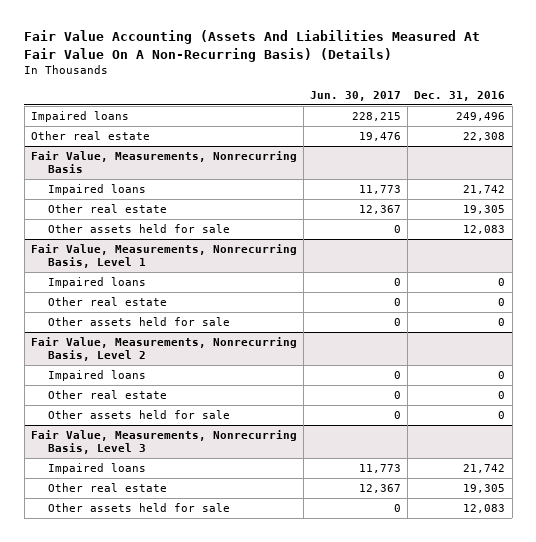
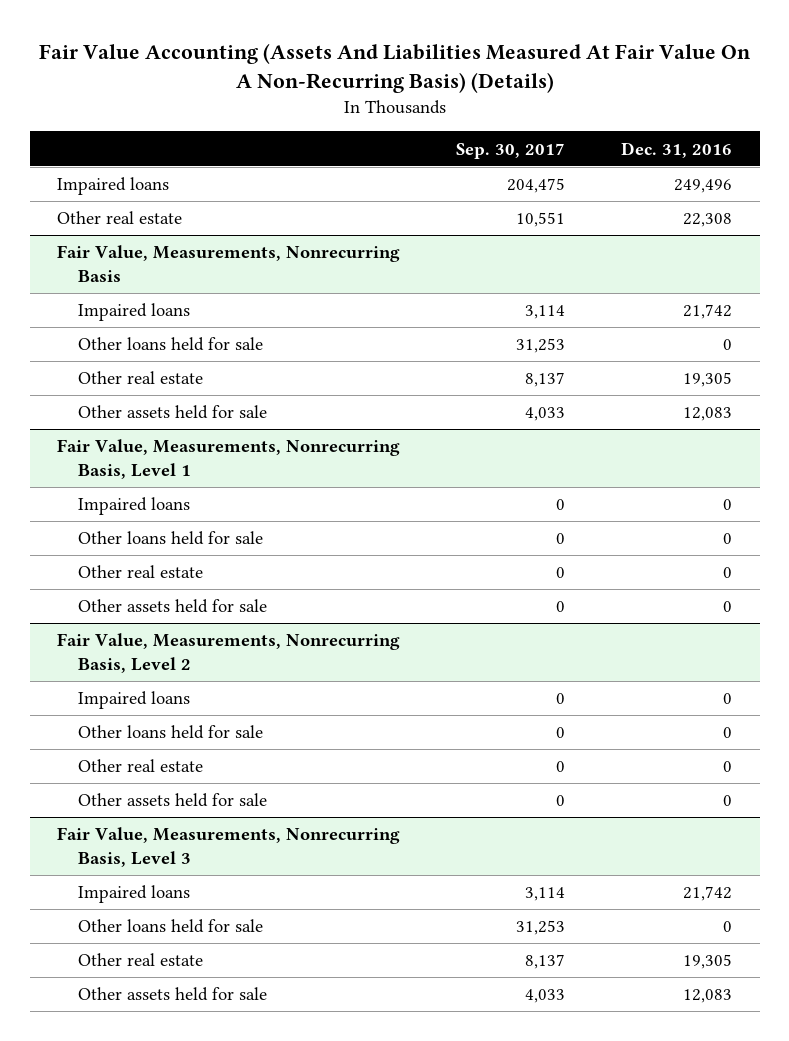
[310,90,402,101] Jun. 30, 2017 -> none
none -> [456,142,566,159] Sep. 30, 2017
none -> [78,337,264,352] Other loans held for sale
none -> [78,531,264,546] Other loans held for sale
none -> [78,725,264,740] Other loans held for sale
none -> [78,919,264,934] Other loans held for sale

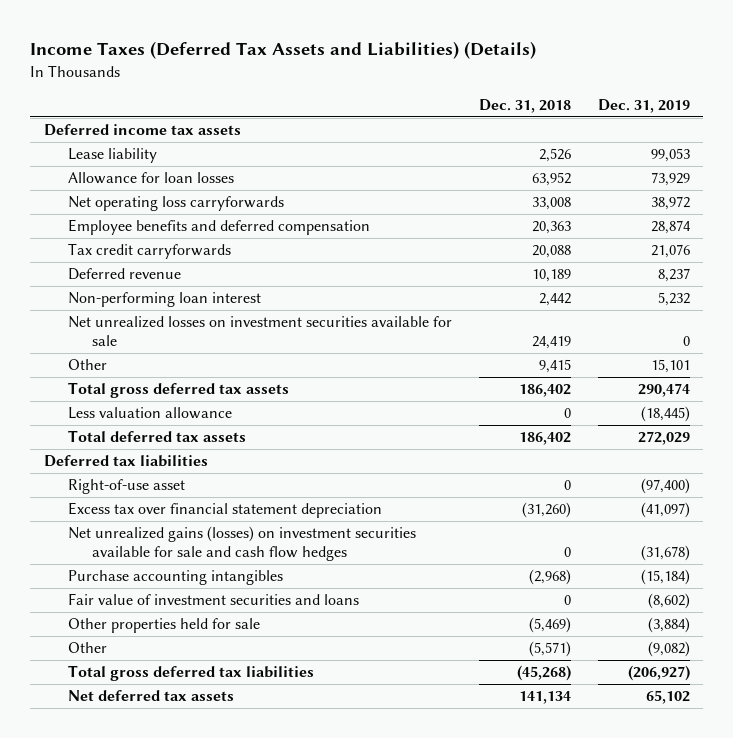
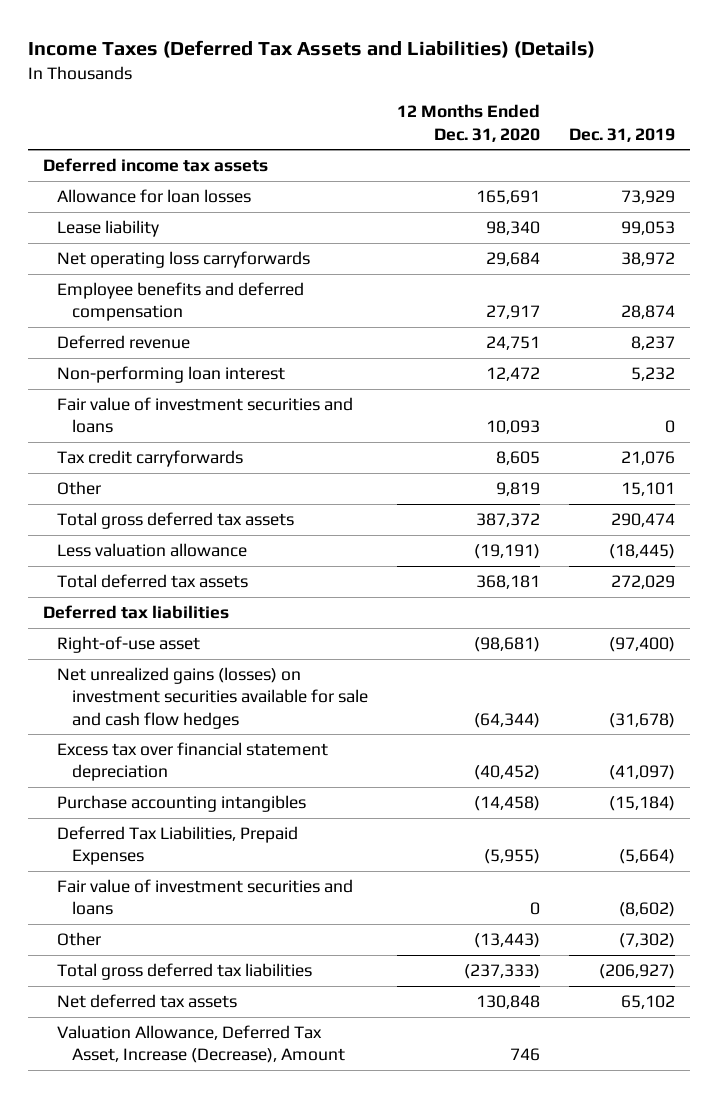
[478,99,571,114] Dec. 31, 2018 -> none
none -> [396,104,540,142] 12 Months Ended Dec. 31, 2020
[67,148,157,164] Lease liability -> [57,220,160,238] Lease liability
[67,316,452,347] Net unrealized losses on investment securities available for sale -> none
none -> [57,397,354,434] Fair value of investment securities and loans
[67,243,231,260] Tax credit carryforwards -> [57,450,244,468] Tax credit carryforwards
[67,502,382,519] Excess tax over financial statement depreciation -> [57,742,329,782] Excess tax over financial statement depreciation
none -> [57,826,299,866] Deferred Tax Liabilities, Prepaid Expenses
[67,618,260,634] Other properties held for sale -> none
[647,641,690,658] (9,082) -> [619,933,676,949] (7,302)
none -> [57,1025,345,1064] Valuation Allowance, Deferred Tax Asset, Increase (Decrease), Amount

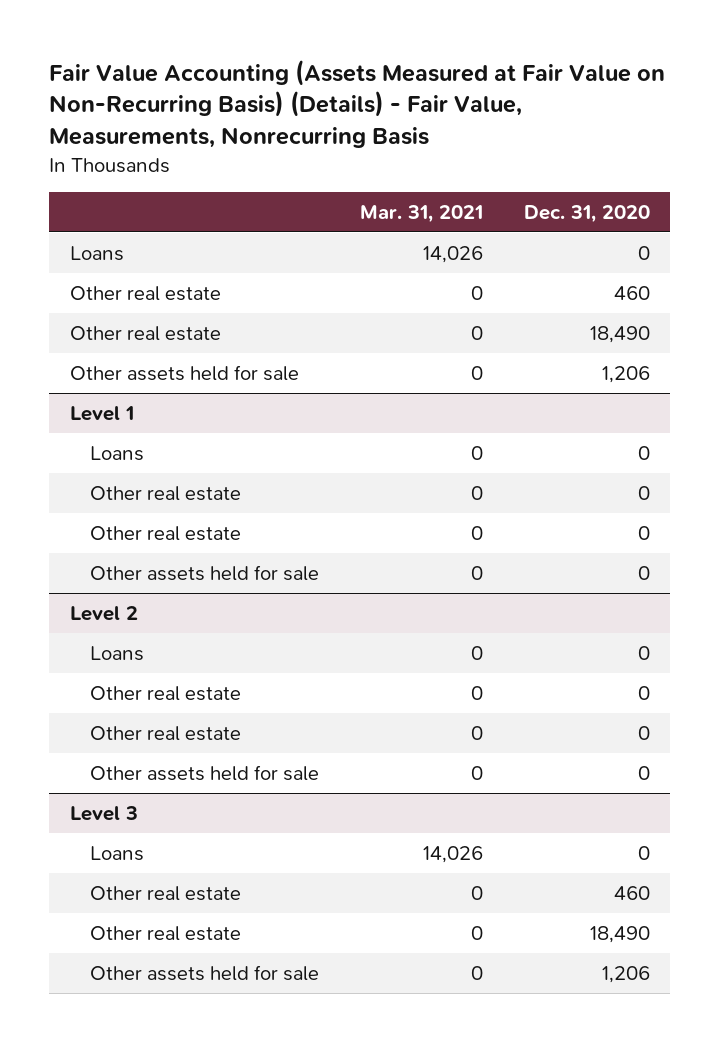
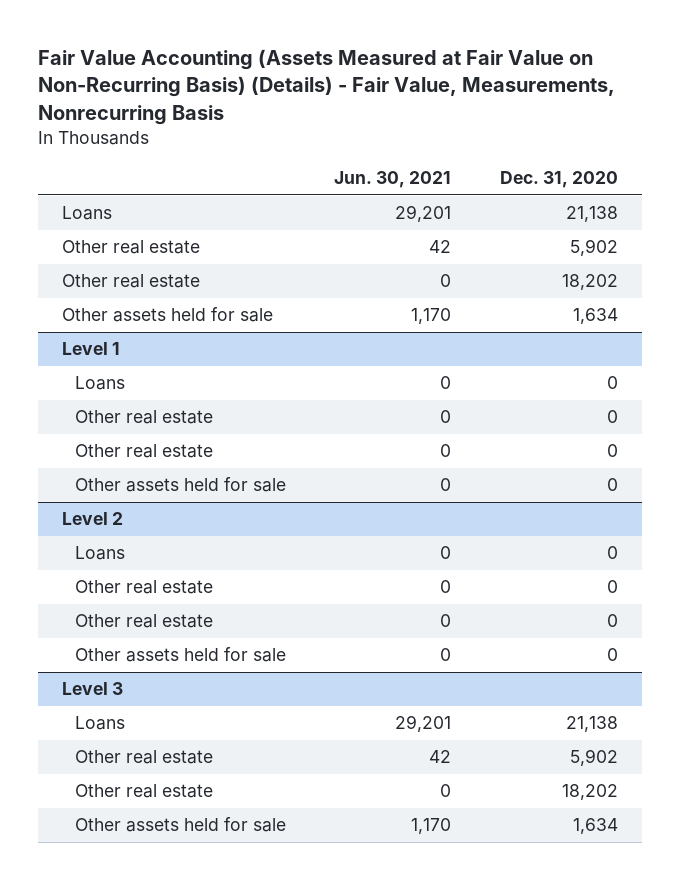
[359,204,483,223] Mar. 31, 2021 -> none
none -> [334,171,452,189] Jun. 30, 2021
[637,245,650,260] 0 -> [565,206,618,223] 21,138
[613,285,650,300] 460 -> [569,239,618,257] 5,902
[589,325,650,343] 18,490 -> [561,274,618,291] 18,202
[601,365,650,383] 1,206 -> [572,308,618,325] 1,634
[637,845,650,860] 0 -> [565,716,618,733] 21,138
[613,885,650,900] 460 -> [569,749,618,767] 5,902
[589,925,650,943] 18,490 -> [561,784,618,801] 18,202
[601,965,650,983] 1,206 -> [572,818,618,835] 1,634

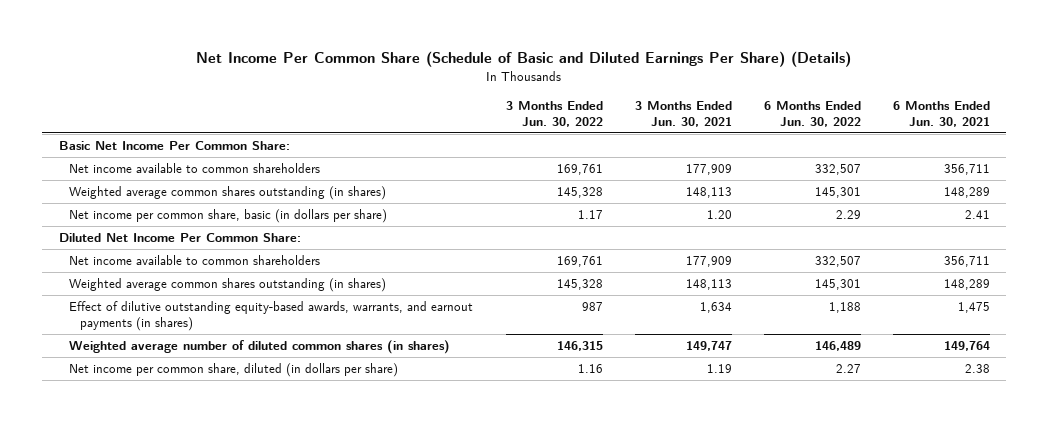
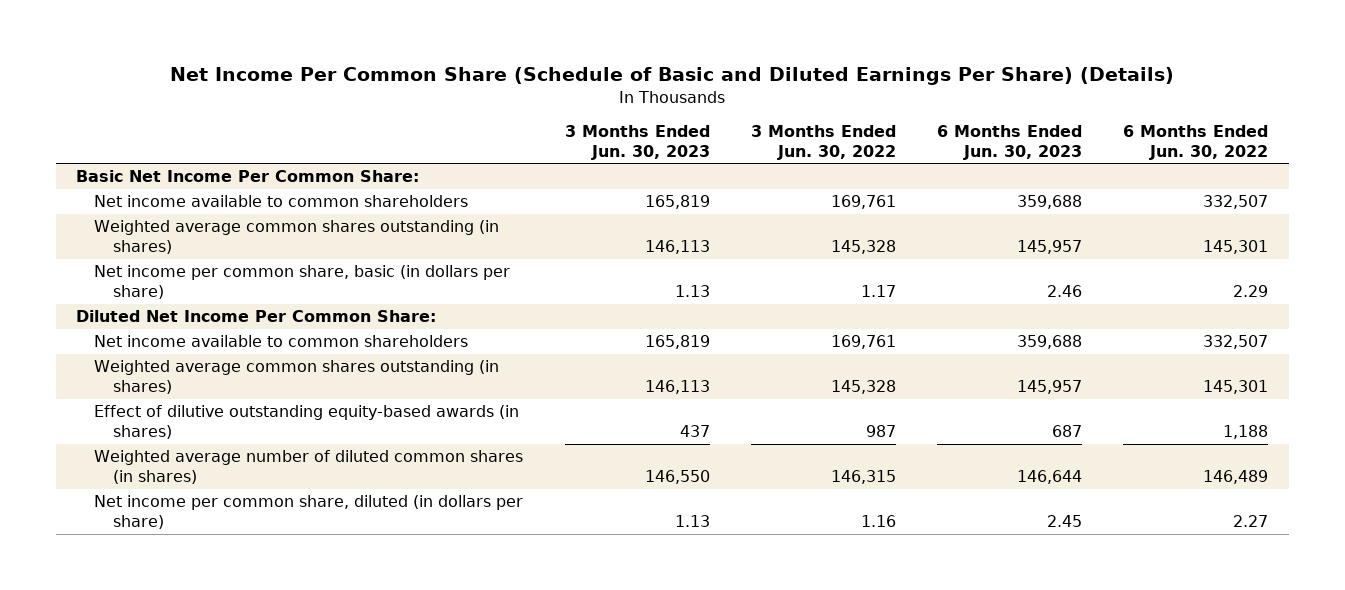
[634,101,732,127] 3 Months Ended Jun. 30, 2021 -> none
[892,101,990,127] 6 Months Ended Jun. 30, 2021 -> none
none -> [564,125,710,160] 3 Months Ended Jun. 30, 2023
none -> [937,125,1083,160] 6 Months Ended Jun. 30, 2023
[69,301,474,331] Effect of dilutive outstanding equity-based awards, warrants, and earnout payments (in shares) -> [94,405,520,439] Effect of dilutive outstanding equity-based awards (in shares)

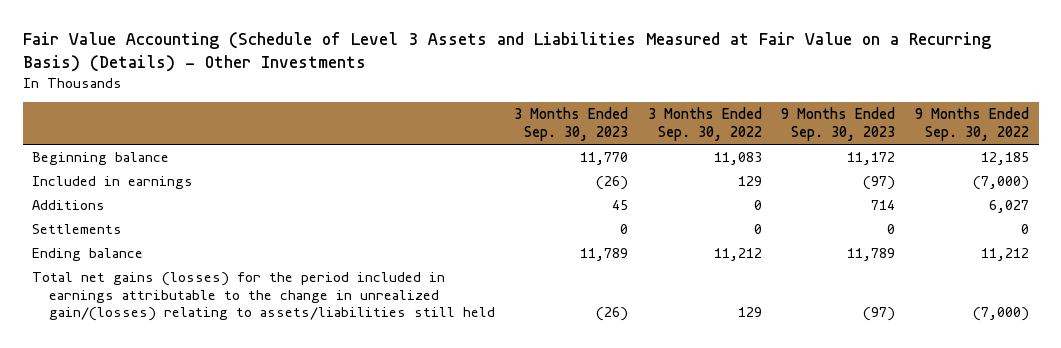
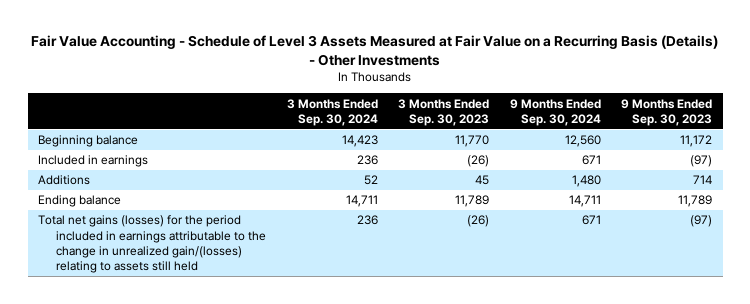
[22,32,991,72] Fair Value Accounting (Schedule of Level 3 Assets and Liabilities Measured at Fair Value on a Recurring Basis) (Details) - Other Investments -> [31,35,719,67] Fair Value Accounting - Schedule of Level 3 Assets Measured at Fair Value on a Recurring Basis (Details) - Other Investments
[647,107,762,142] 3 Months Ended Sep. 30, 2022 -> none
[914,107,1029,142] 9 Months Ended Sep. 30, 2022 -> none
none -> [286,98,378,126] 3 Months Ended Sep. 30, 2024
none -> [509,98,601,126] 9 Months Ended Sep. 30, 2024
[32,224,123,235] Settlements -> none
[32,272,495,322] Total net gains (losses) for the period included in earnings attributable to the change in unrealized gain/(losses) relating to assets/liabilities still held -> [37,215,266,274] Total net gains (losses) for the period included in earnings attributable to the change in unrealized gain/(losses) relating to assets still held

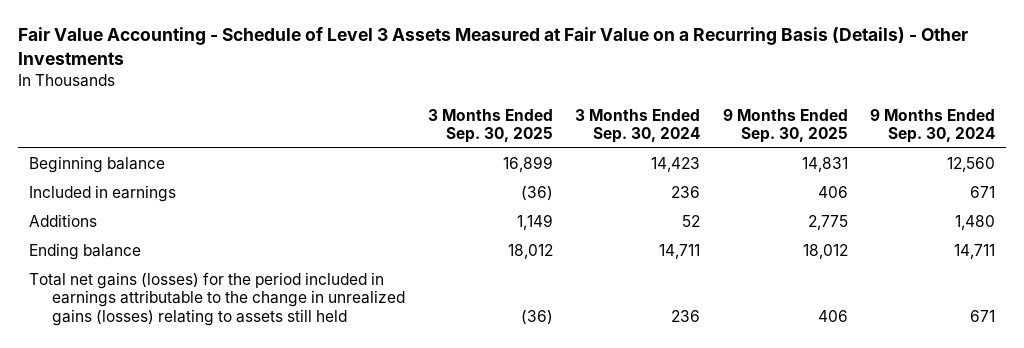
[398,98,490,126] 3 Months Ended Sep. 30, 2023 -> none
[621,98,713,126] 9 Months Ended Sep. 30, 2023 -> none
none -> [427,108,553,144] 3 Months Ended Sep. 30, 2025
none -> [722,108,848,144] 9 Months Ended Sep. 30, 2025
[37,215,266,274] Total net gains (losses) for the period included in earnings attributable to the change in unrealized gain/(losses) relating to assets still held -> [28,271,406,326] Total net gains (losses) for the period included in earnings attributable to the change in unrealized gains (losses) relating to assets still held

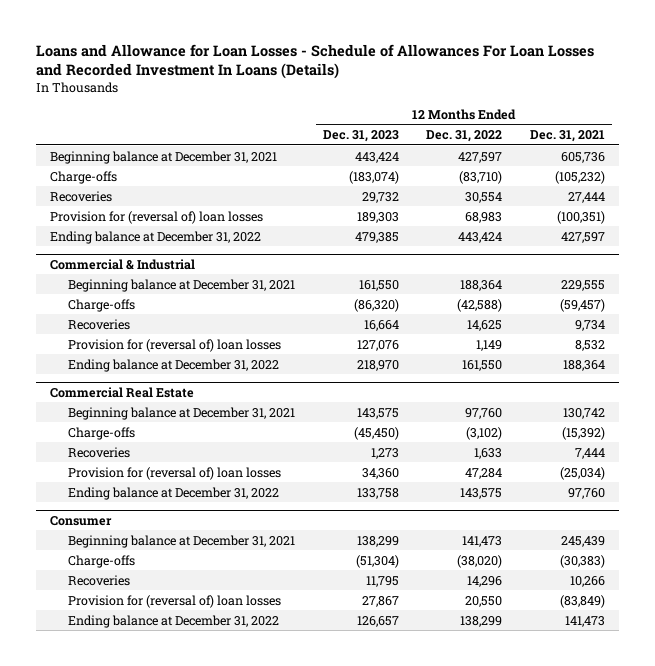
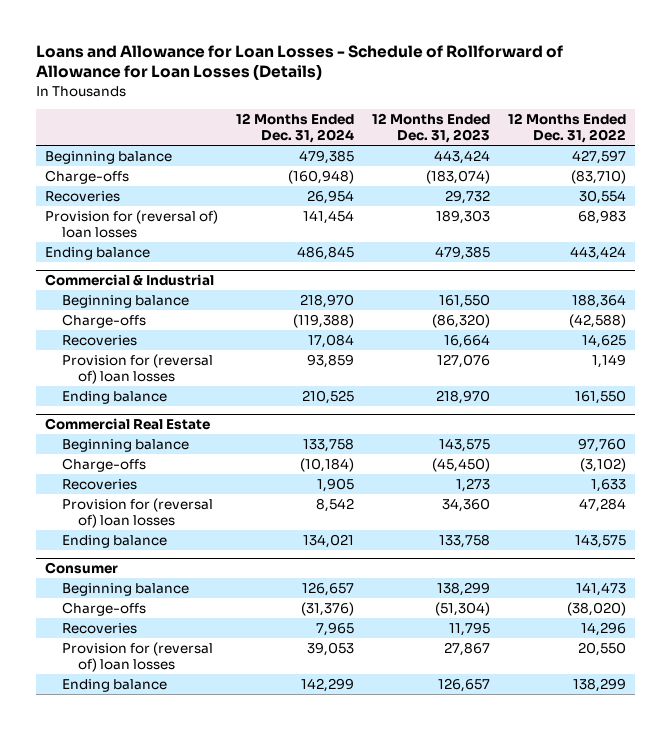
[36,43,595,80] Loans and Allowance for Loan Losses - Schedule of Allowances For Loan Losses and Recorded Investment In Loans (Details) -> [35,44,563,81] Loans and Allowance for Loan Losses - Schedule of Rollforward of Allowance for Loan Losses (Details)
[529,130,605,143] Dec. 31, 2021 -> none
none -> [235,112,354,144] 12 Months Ended Dec. 31, 2024
[49,150,277,164] Beginning balance at December 31, 2021 -> [44,150,172,164] Beginning balance
[49,230,261,244] Ending balance at December 31, 2022 -> [44,246,150,260] Ending balance
[68,278,296,292] Beginning balance at December 31, 2021 -> [61,294,189,308] Beginning balance
[68,358,280,372] Ending balance at December 31, 2022 -> [61,390,167,404] Ending balance
[68,406,296,420] Beginning balance at December 31, 2021 -> [61,438,189,452] Beginning balance
[68,486,280,500] Ending balance at December 31, 2022 -> [61,534,167,548] Ending balance
[68,534,296,548] Beginning balance at December 31, 2021 -> [61,582,189,596] Beginning balance
[68,614,280,628] Ending balance at December 31, 2022 -> [61,678,167,692] Ending balance

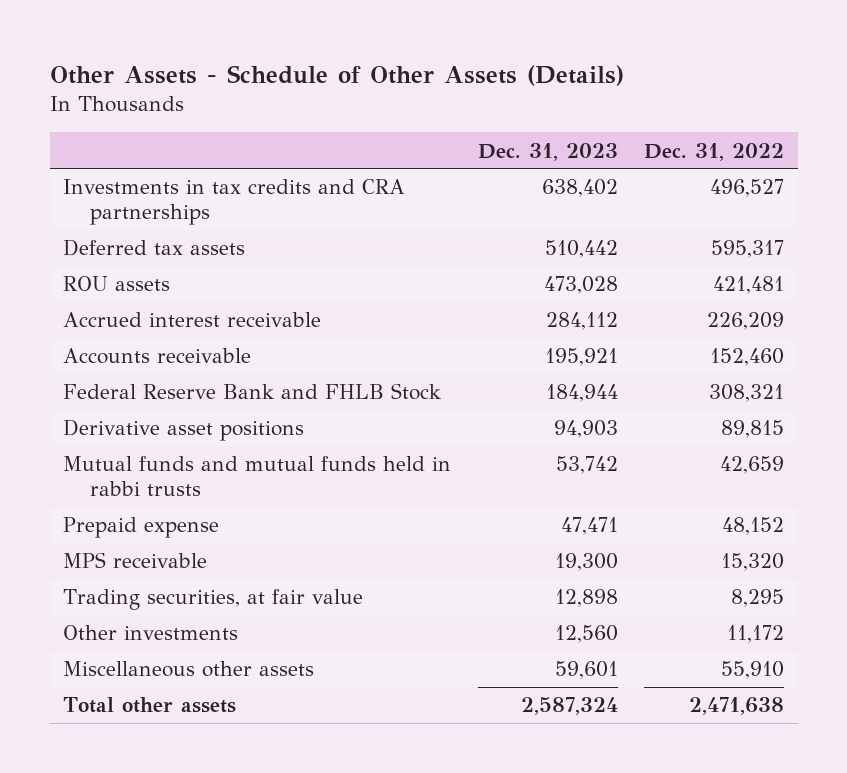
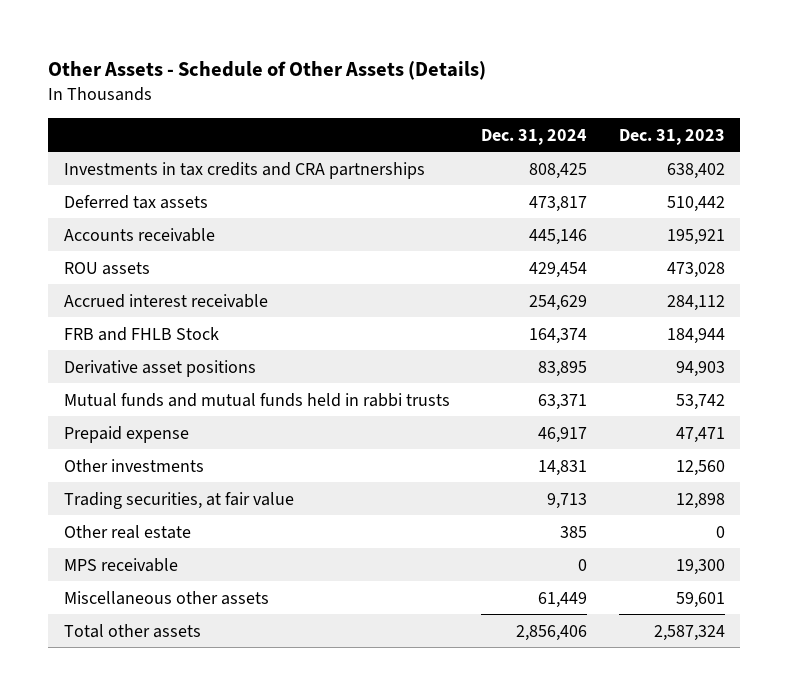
[644,142,785,161] Dec. 31, 2022 -> none
none -> [481,128,588,145] Dec. 31, 2024
[63,348,252,365] Accounts receivable -> [63,227,215,242] Accounts receivable
[63,383,442,401] Federal Reserve Bank and FHLB Stock -> [63,326,219,341] FRB and FHLB Stock
[63,589,364,611] Trading securities, at fair value -> [63,491,294,509] Trading securities, at fair value
none -> [63,524,191,539] Other real estate
[63,552,208,569] MPS receivable -> [63,557,178,572] MPS receivable

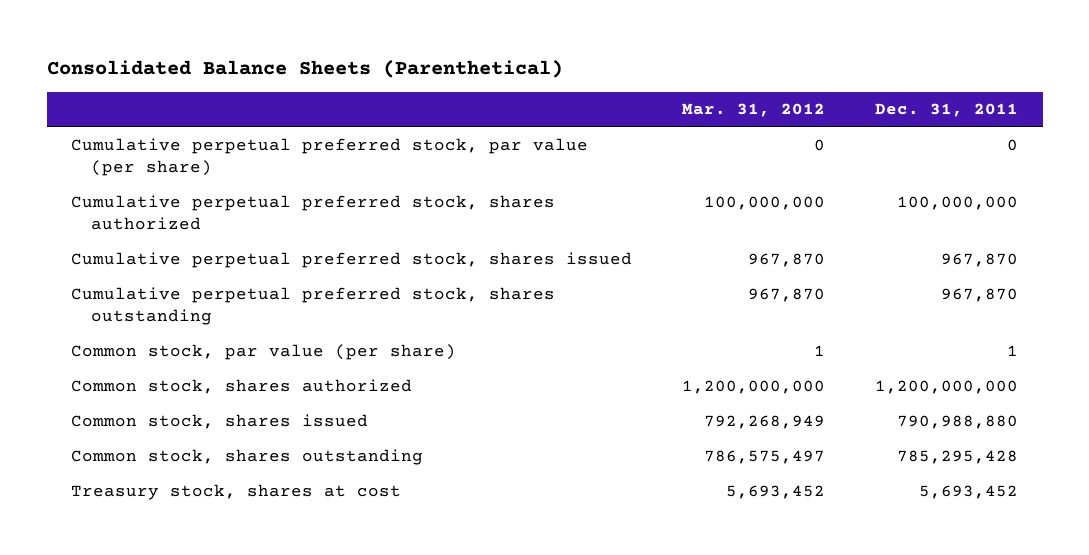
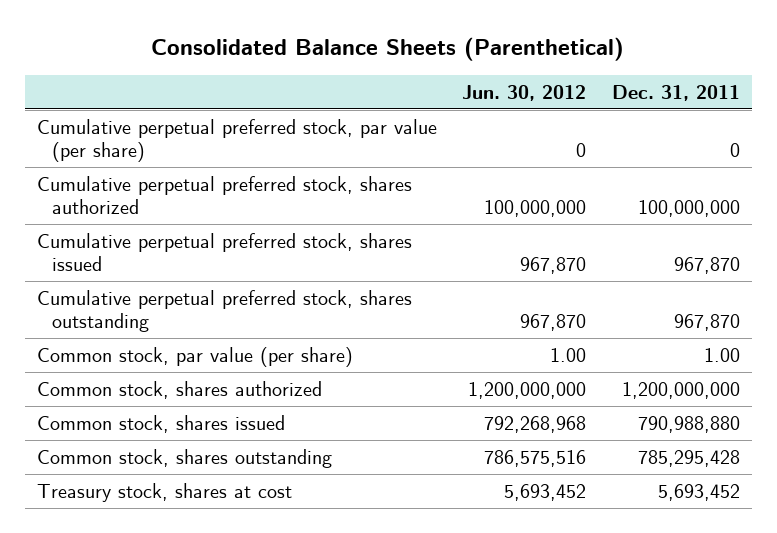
[682,103,826,118] Mar. 31, 2012 -> none
none -> [462,84,587,101] Jun. 30, 2012
[1006,344,1018,356] 1 -> [703,347,740,362] 1.00

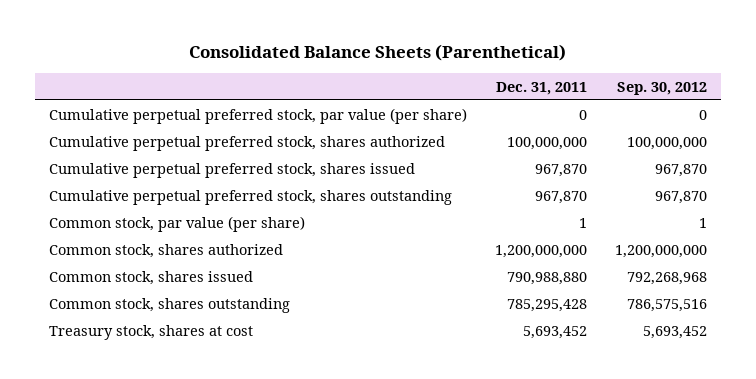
[462,84,587,101] Jun. 30, 2012 -> none
none -> [617,81,708,95] Sep. 30, 2012
[703,347,740,362] 1.00 -> [579,217,588,228] 1

